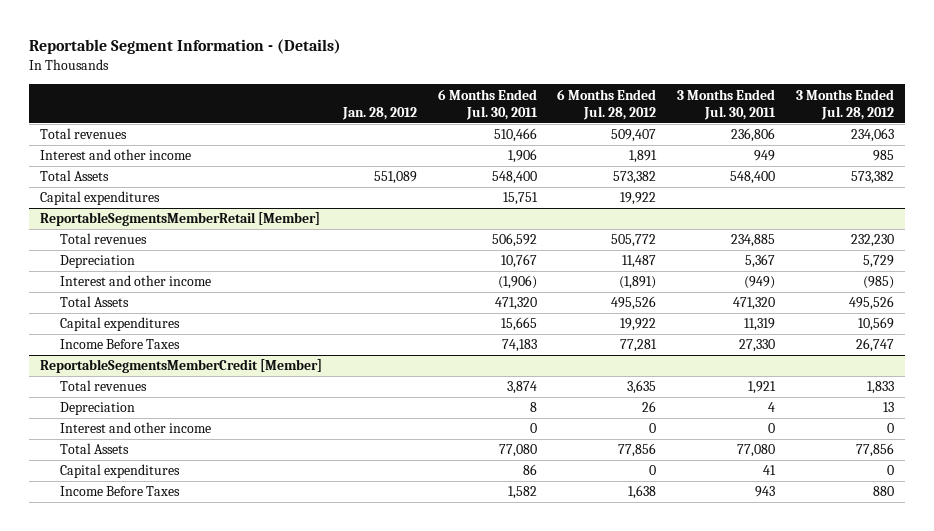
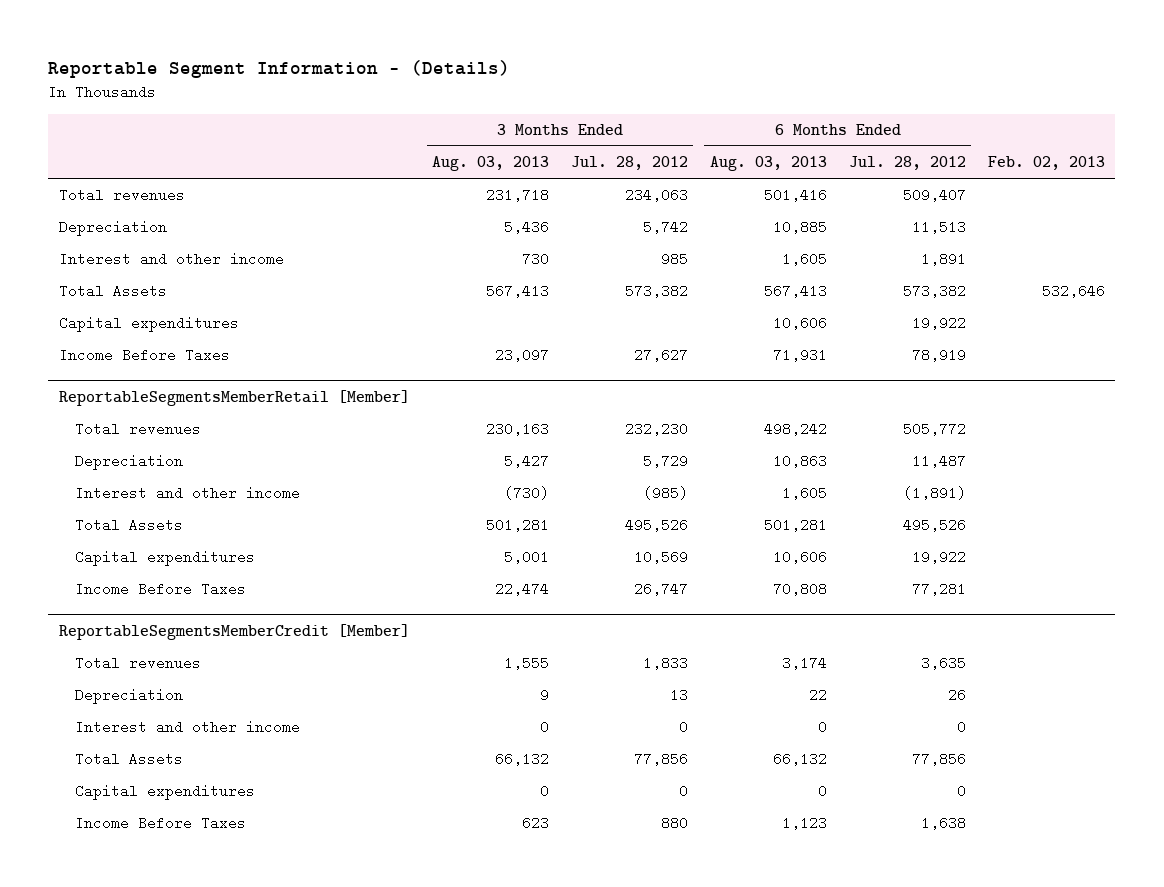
[341,106,417,120] Jan. 28, 2012 -> none
[437,88,538,120] 6 Months Ended Jul. 30, 2011 -> none
[677,88,777,120] 3 Months Ended Jul. 30, 2011 -> none
none -> [432,156,550,172] Aug. 03, 2013
none -> [709,156,827,172] Aug. 03, 2013
none -> [987,156,1105,171] Feb. 02, 2013
none -> [59,220,168,237] Depreciation
none -> [59,348,231,363] Income Before Taxes

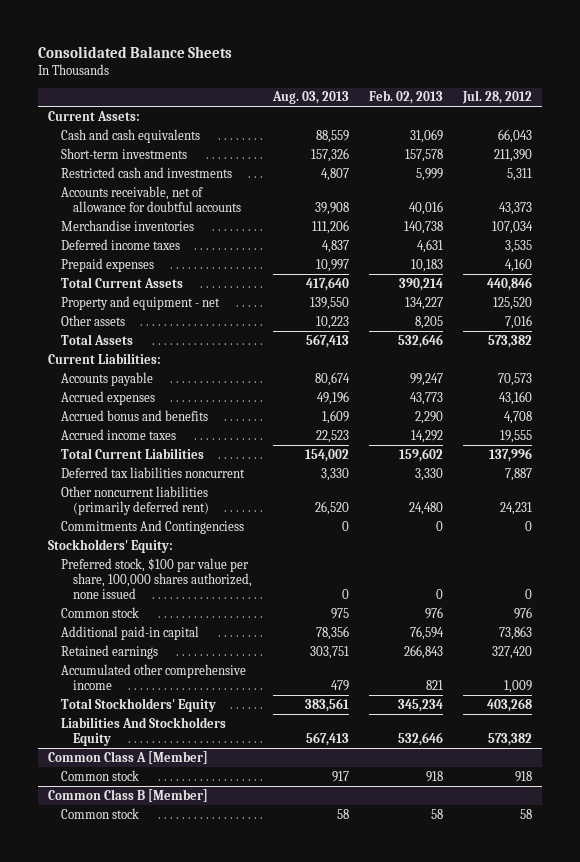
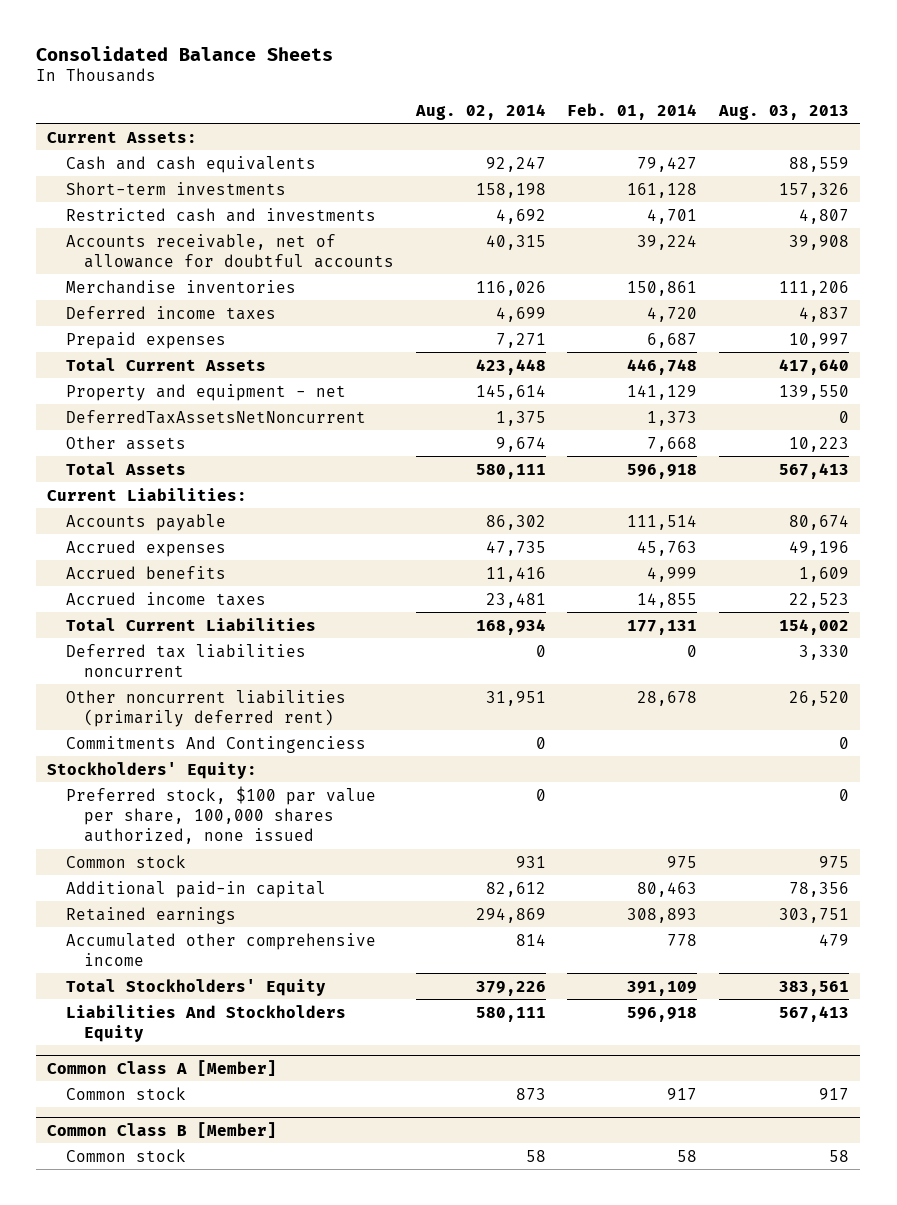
[368,90,443,105] Feb. 02, 2013 -> none
[461,90,532,105] Jul. 28, 2012 -> none
none -> [414,103,546,120] Aug. 02, 2014
none -> [567,102,698,120] Feb. 01, 2014
none -> [65,409,366,424] DeferredTaxAssetsNetNoncurrent
[60,409,208,421] Accrued bonus and benefits -> [65,565,226,579] Accrued benefits

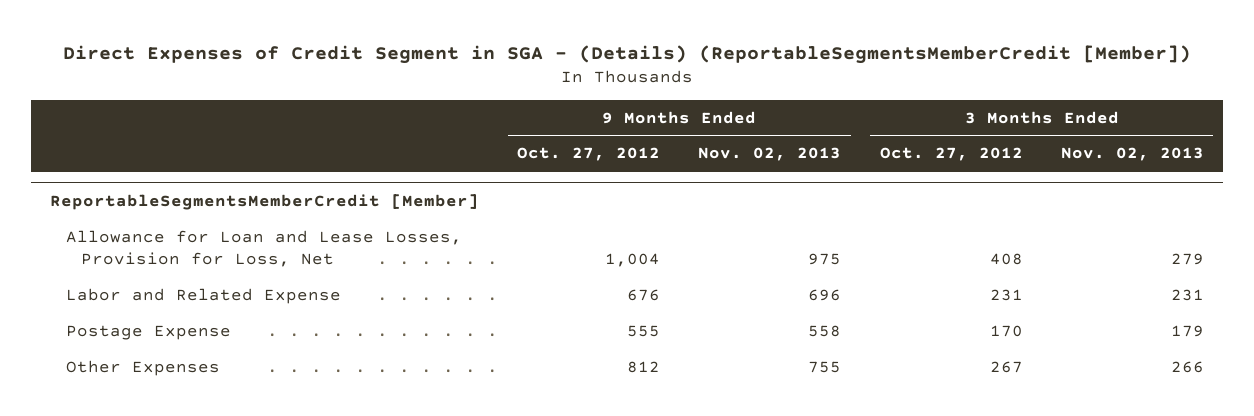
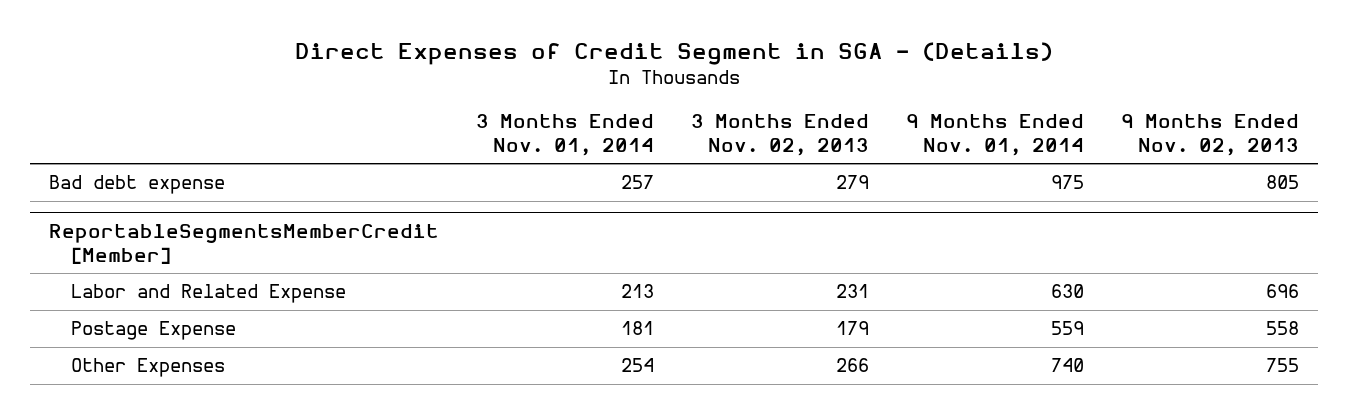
[62,44,1191,64] Direct Expenses of Credit Segment in SGA - (Details) (ReportableSegmentsMemberCredit [Member]) -> [294,42,1053,66] Direct Expenses of Credit Segment in SGA - (Details)
[517,147,661,162] Oct. 27, 2012 -> none
[879,147,1023,162] Oct. 27, 2012 -> none
none -> [475,113,654,156] 3 Months Ended Nov. 01, 2014
none -> [906,113,1085,156] 9 Months Ended Nov. 01, 2014
none -> [48,175,225,195] Bad debt expense
[65,230,462,267] Allowance for Loan and Lease Losses, Provision for Loss, Net -> none

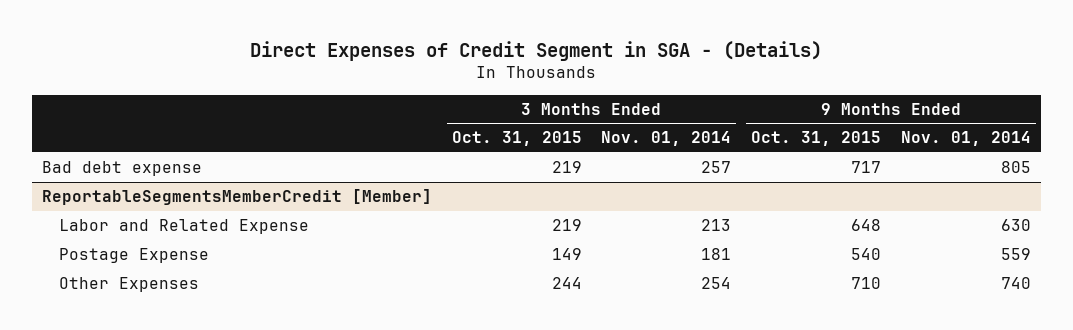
[690,113,869,156] 3 Months Ended Nov. 02, 2013 -> none
[1121,113,1300,156] 9 Months Ended Nov. 02, 2013 -> none
none -> [451,131,582,147] Oct. 31, 2015
none -> [751,131,882,147] Oct. 31, 2015
[1051,175,1085,190] 975 -> [1000,161,1031,174] 805

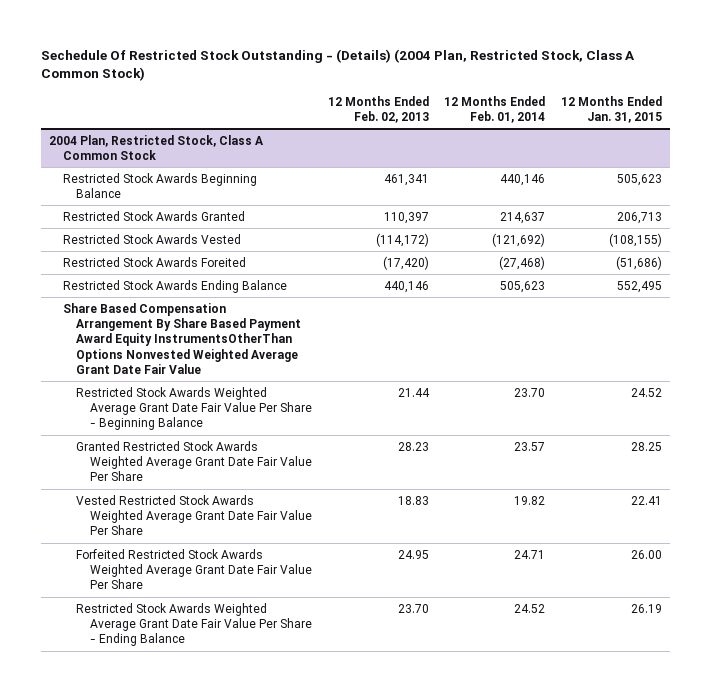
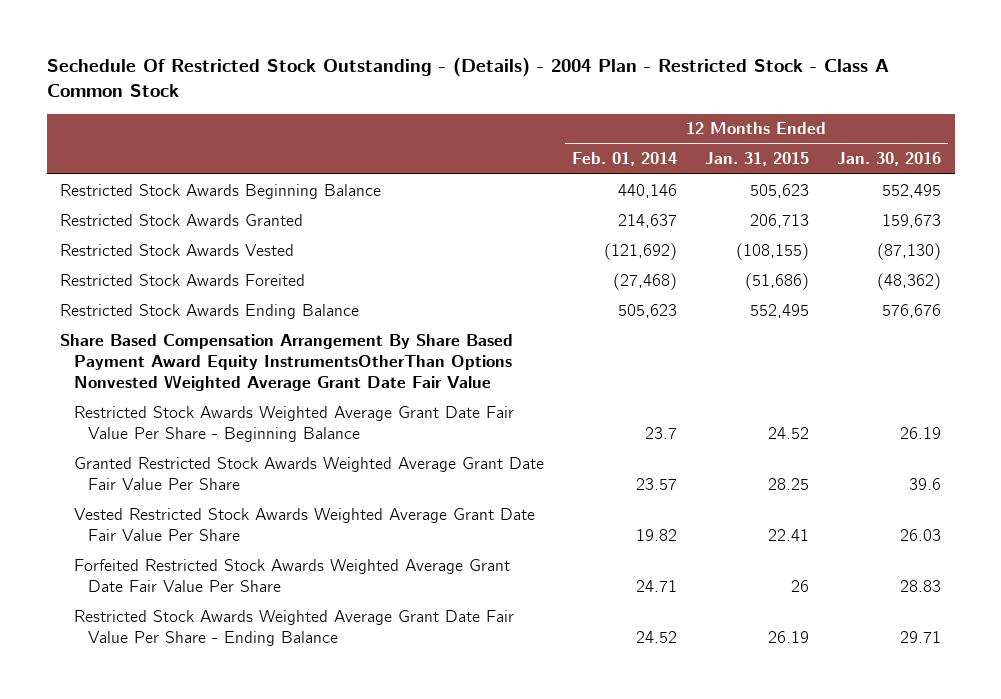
[41,48,636,81] Sechedule Of Restricted Stock Outstanding - (Details) (2004 Plan, Restricted Stock, Class A Common Stock) -> [46,56,889,98] Sechedule Of Restricted Stock Outstanding - (Details) - 2004 Plan - Restricted Stock - Class A Common Stock
[327,95,429,123] 12 Months Ended Feb. 02, 2013 -> none
none -> [836,152,941,167] Jan. 30, 2016
[49,134,265,161] 2004 Plan, Restricted Stock, Class A Common Stock -> none
[514,387,546,397] 23.70 -> [645,426,678,439] 23.7
[631,549,663,559] 26.00 -> [790,579,809,592] 26

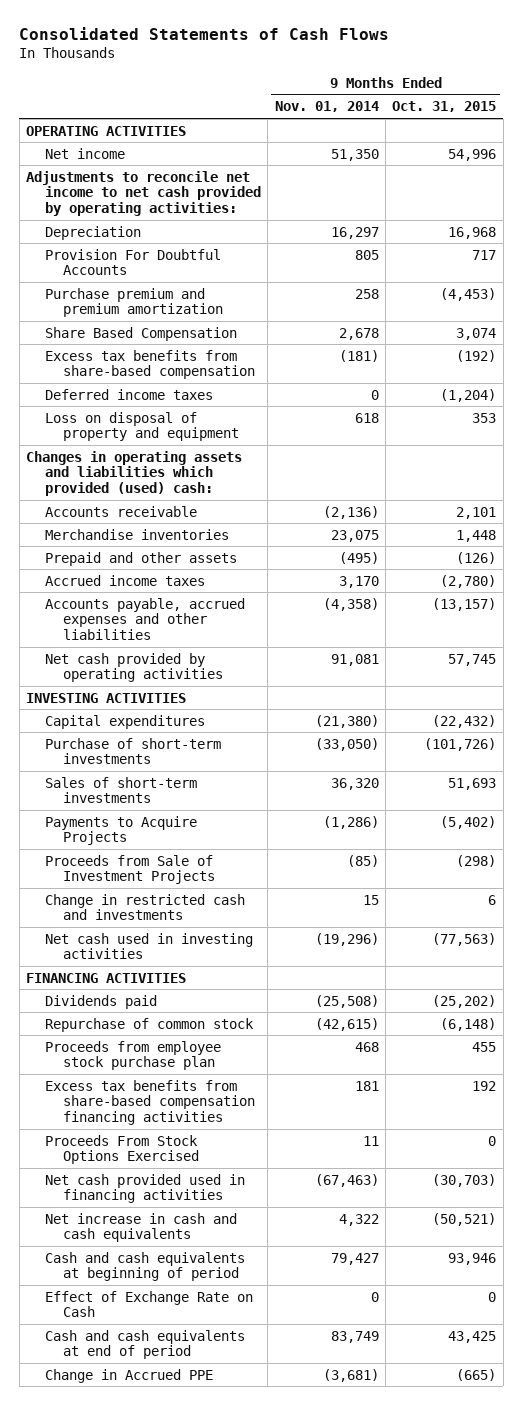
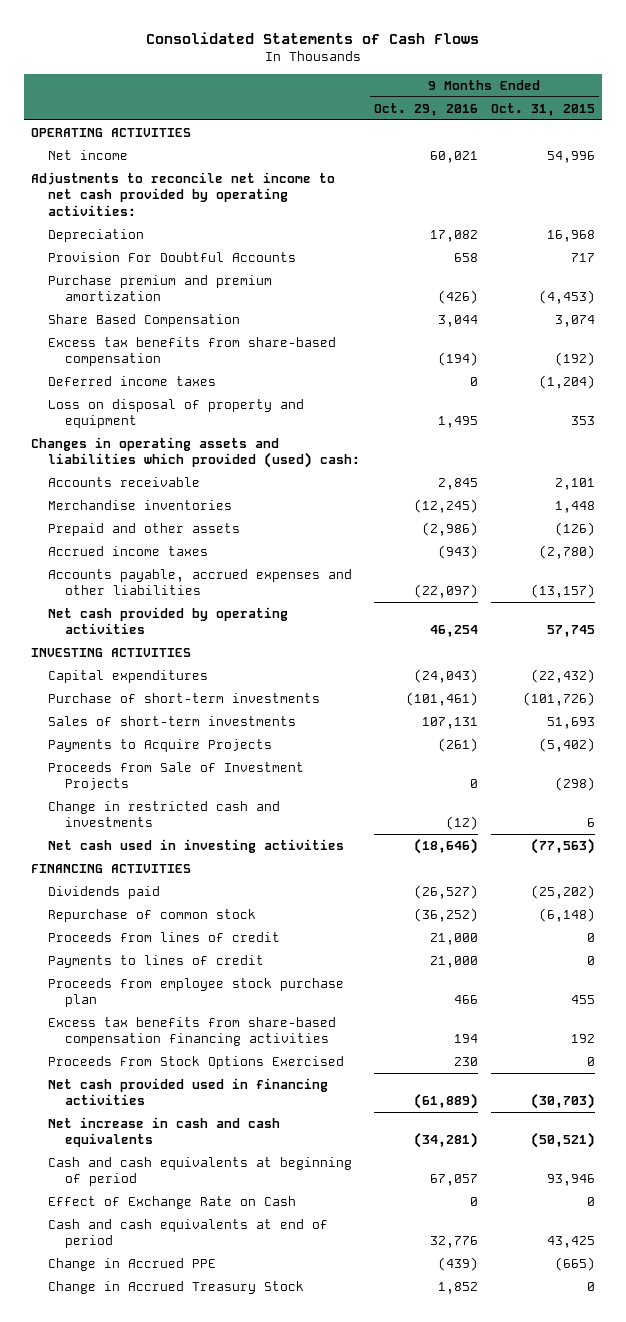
[274,101,379,113] Nov. 01, 2014 -> none
none -> [373,102,478,116] Oct. 29, 2016
none -> [47,931,280,942] Proceeds from lines of credit
none -> [47,954,264,968] Payments to lines of credit
none -> [47,1280,304,1294] Change in Accrued Treasury Stock

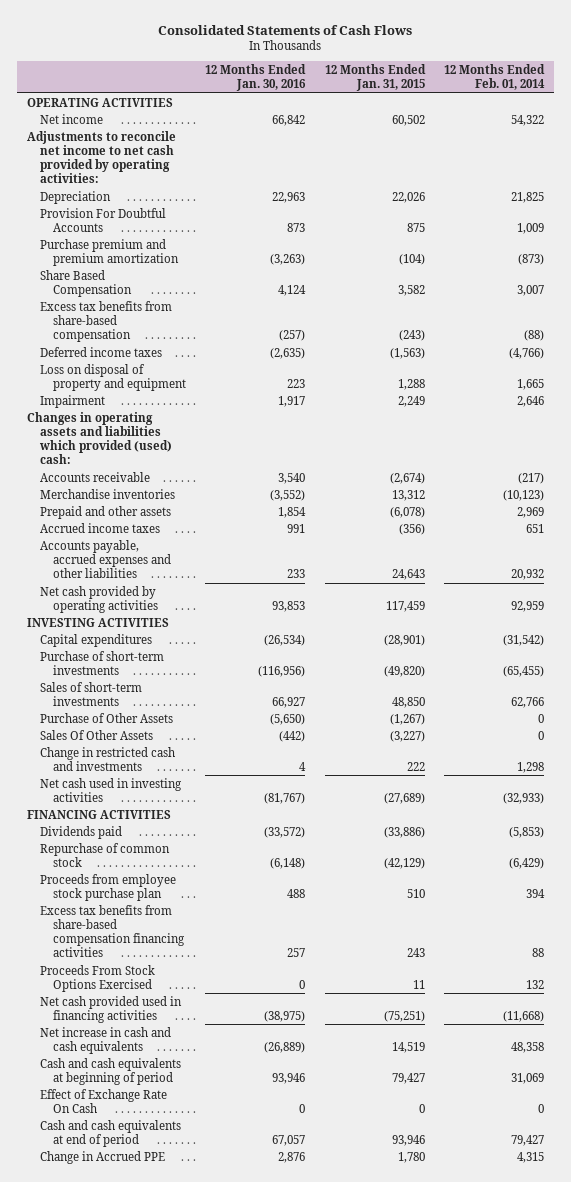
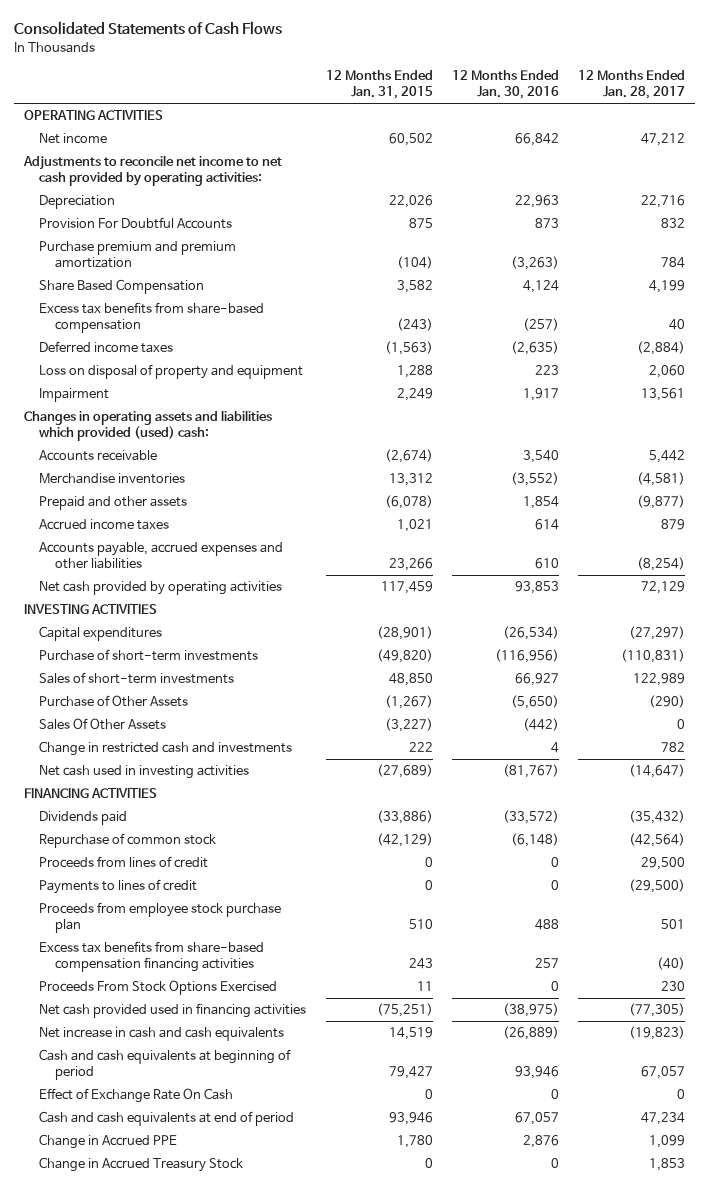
[444,63,546,90] 12 Months Ended Feb. 01, 2014 -> none
none -> [578,70,686,100] 12 Months Ended Jan. 28, 2017
[287,523,306,533] 991 -> [534,518,559,530] 614
[398,523,425,535] (356) -> [396,518,433,532] 1,021
[287,569,306,579] 233 -> [534,557,559,569] 610
[391,569,425,581] 24,643 -> [388,557,433,571] 23,266
none -> [39,855,209,868] Proceeds from lines of credit
none -> [39,878,198,894] Payments to lines of credit
none -> [39,1156,244,1172] Change in Accrued Treasury Stock

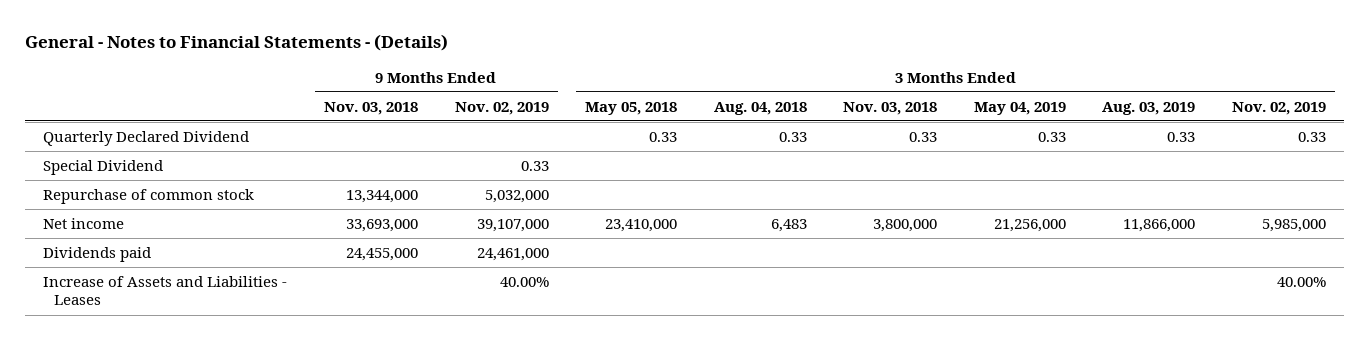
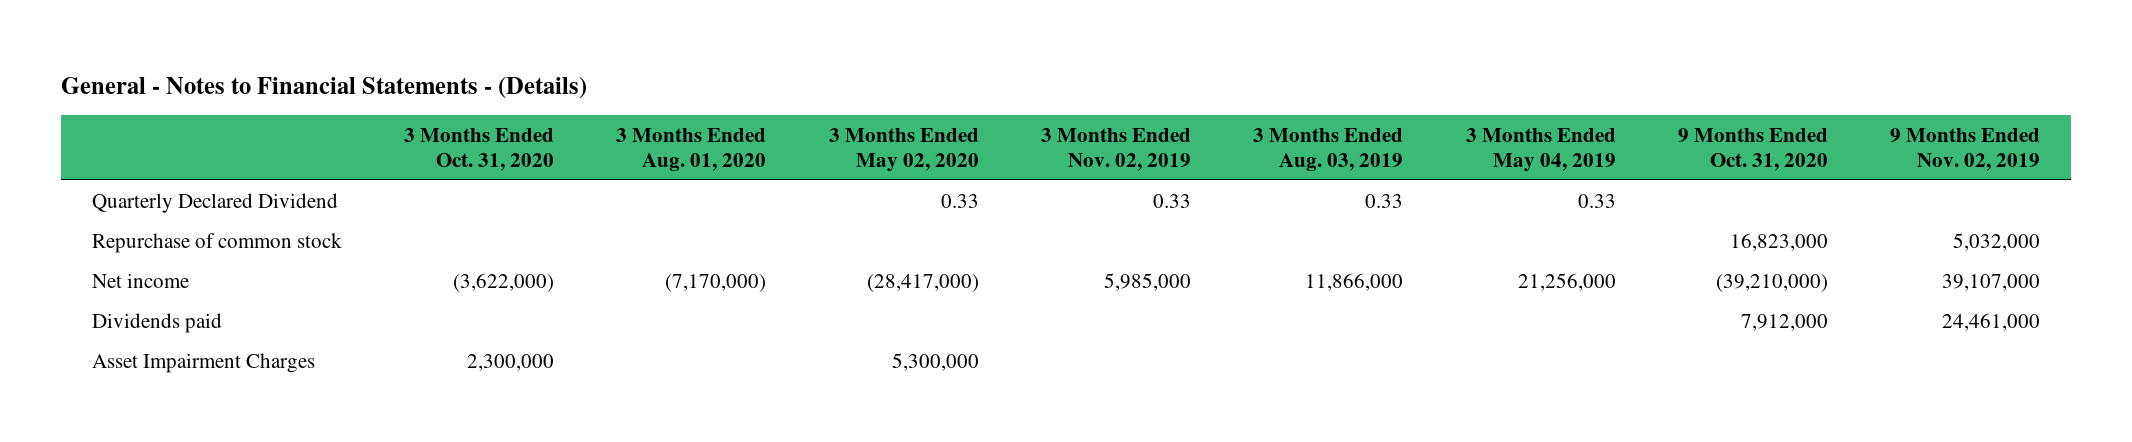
[323,101,418,115] Nov. 03, 2018 -> none
[585,101,678,115] May 05, 2018 -> none
[713,101,807,115] Aug. 04, 2018 -> none
[843,101,938,115] Nov. 03, 2018 -> none
none -> [404,127,555,171] 3 Months Ended Oct. 31, 2020
none -> [616,127,767,171] 3 Months Ended Aug. 01, 2020
none -> [828,127,979,172] 3 Months Ended May 02, 2020
none -> [1677,127,1828,171] 9 Months Ended Oct. 31, 2020
[43,159,164,175] Special Dividend -> none
[43,275,288,306] Increase of Assets and Liabilities - Leases -> none
none -> [91,353,315,374] Asset Impairment Charges

